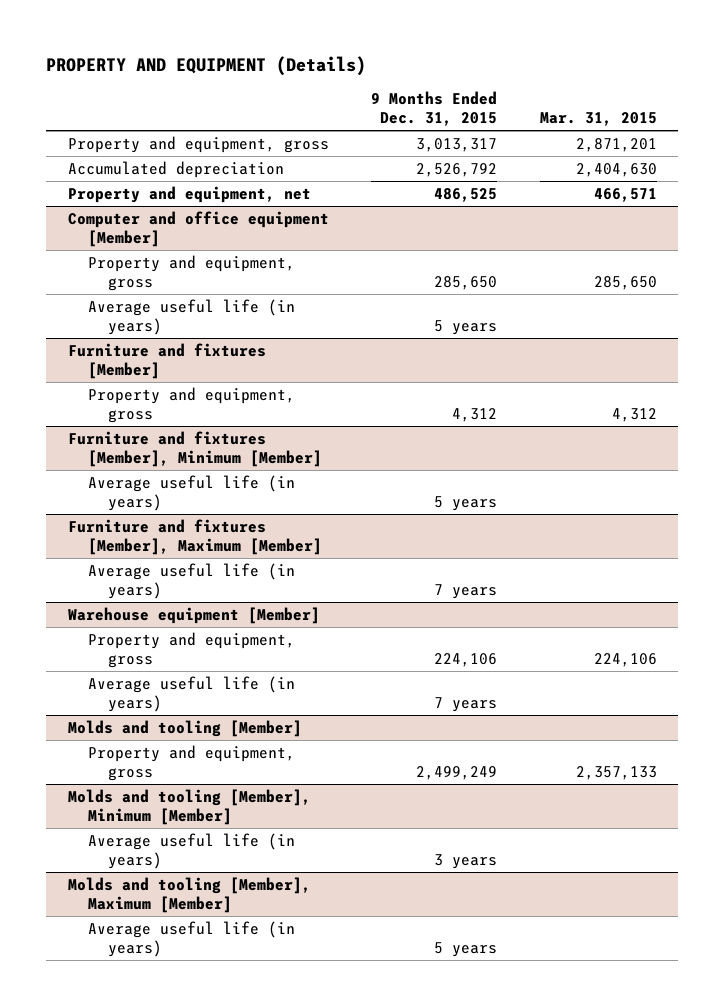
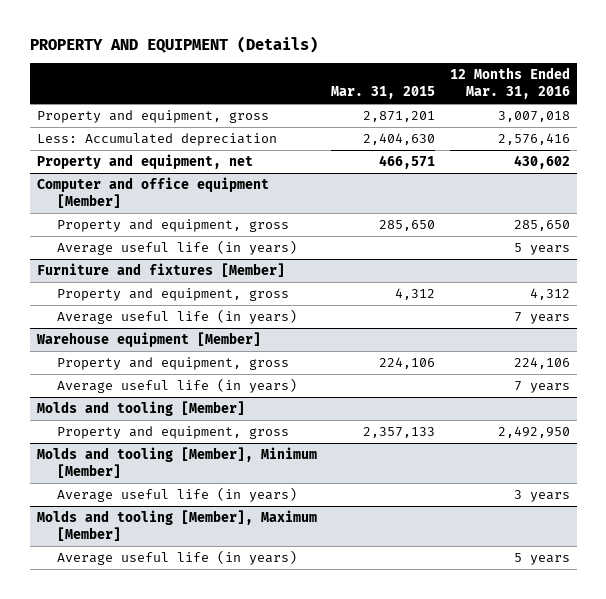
[371,91,498,127] 9 Months Ended Dec. 31, 2015 -> none
none -> [449,67,570,100] 12 Months Ended Mar. 31, 2016
[67,160,284,178] Accumulated depreciation -> [36,133,277,147] Less: Accumulated depreciation
[67,430,322,467] Furniture and fixtures [Member], Minimum [Member] -> none
[87,474,295,511] Average useful life (in years) -> none
[67,518,322,555] Furniture and fixtures [Member], Maximum [Member] -> none
[87,562,295,599] Average useful life (in years) -> none
none -> [56,309,297,325] Average useful life (in years)

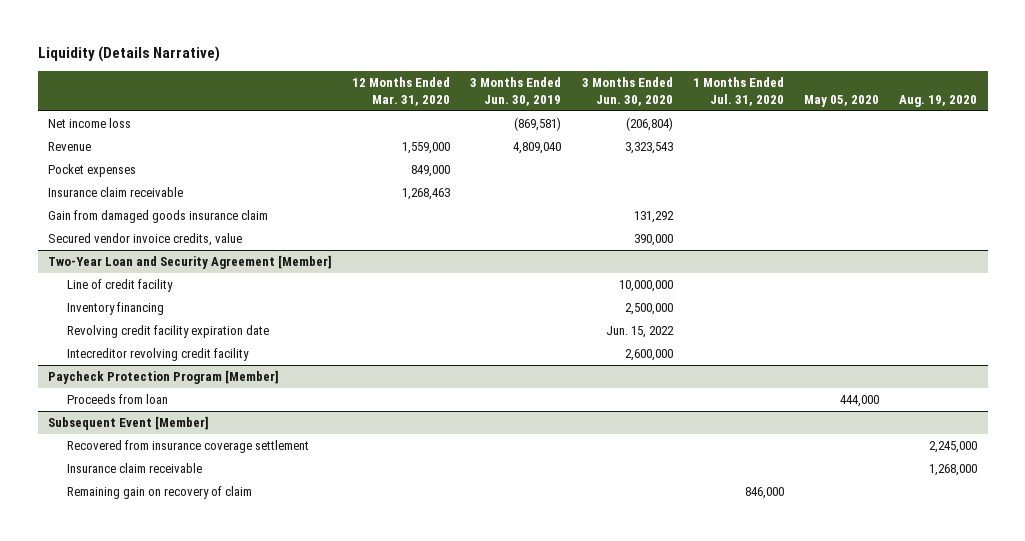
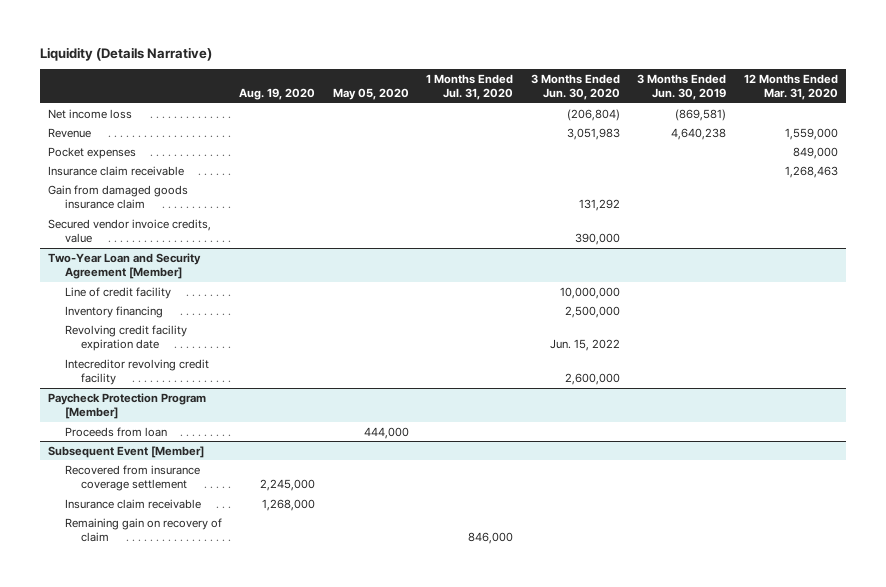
[513,142,562,155] 4,809,040 -> [671,127,727,140] 4,640,238
[624,142,673,155] 3,323,543 -> [566,127,620,140] 3,051,983

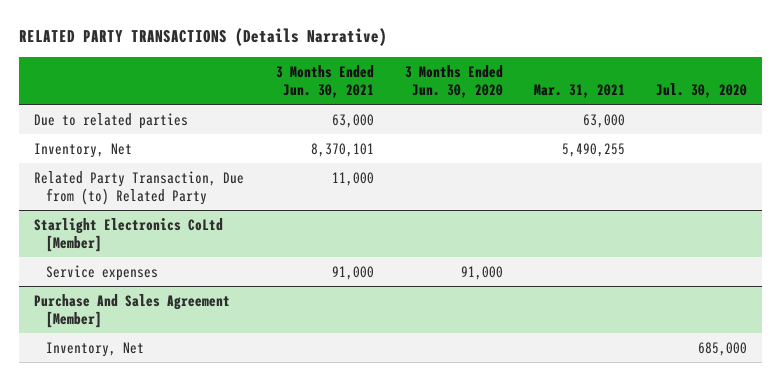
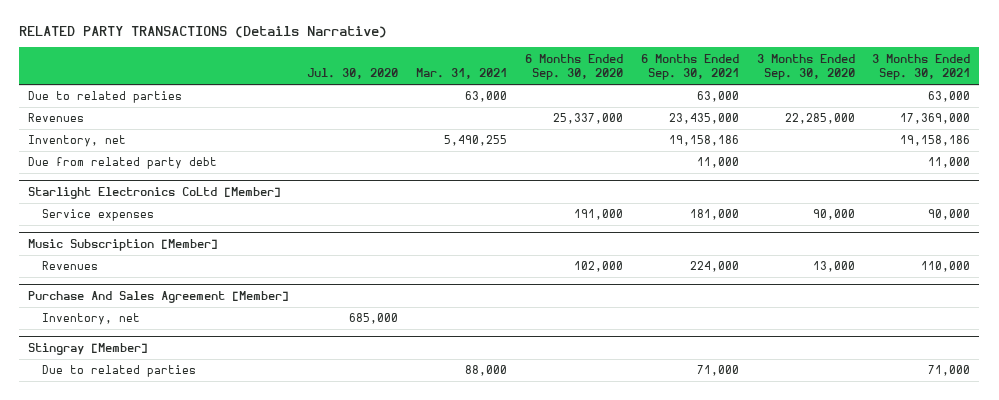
[275,64,374,98] 3 Months Ended Jun. 30, 2021 -> none
[404,64,503,98] 3 Months Ended Jun. 30, 2020 -> none
none -> [524,53,623,81] 6 Months Ended Sep. 30, 2020
none -> [640,53,739,81] 6 Months Ended Sep. 30, 2021
none -> [756,53,855,81] 3 Months Ended Sep. 30, 2020
none -> [872,53,971,81] 3 Months Ended Sep. 30, 2021
none -> [28,113,85,123] Revenues
[34,142,133,158] Inventory, Net -> [28,135,127,148] Inventory, net
[34,170,245,205] Related Party Transaction, Due from (to) Related Party -> [28,157,218,170] Due from related party debt
none -> [28,238,219,251] Music Subscription [Member]
none -> [41,261,98,271] Revenues
[46,341,145,357] Inventory, Net -> [41,313,140,326] Inventory, net
none -> [28,342,149,355] Stingray [Member]
none -> [41,365,196,378] Due to related parties

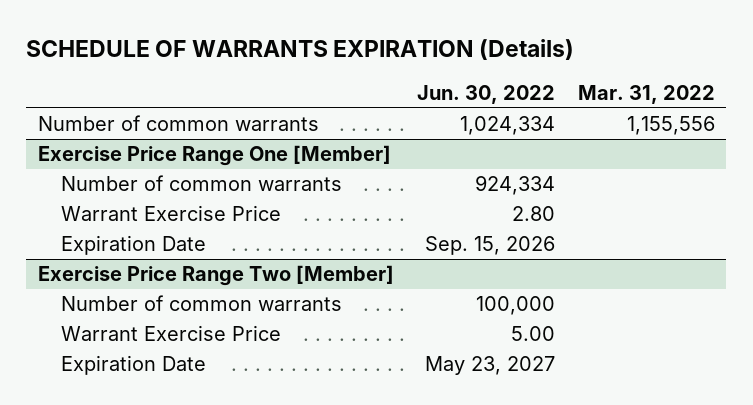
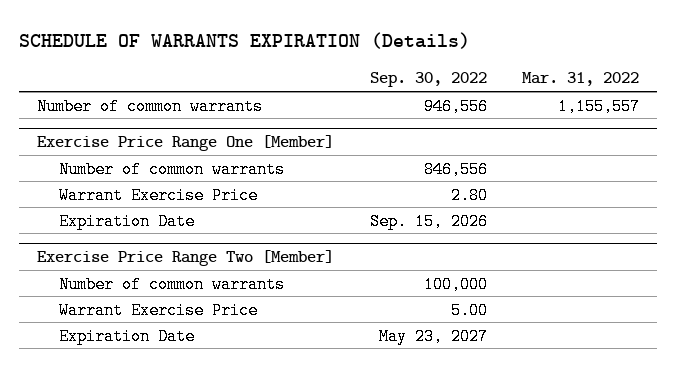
[416,84,555,104] Jun. 30, 2022 -> none
none -> [369,72,487,88] Sep. 30, 2022
[626,116,715,136] 1,155,556 -> [558,97,641,115] 1,155,557

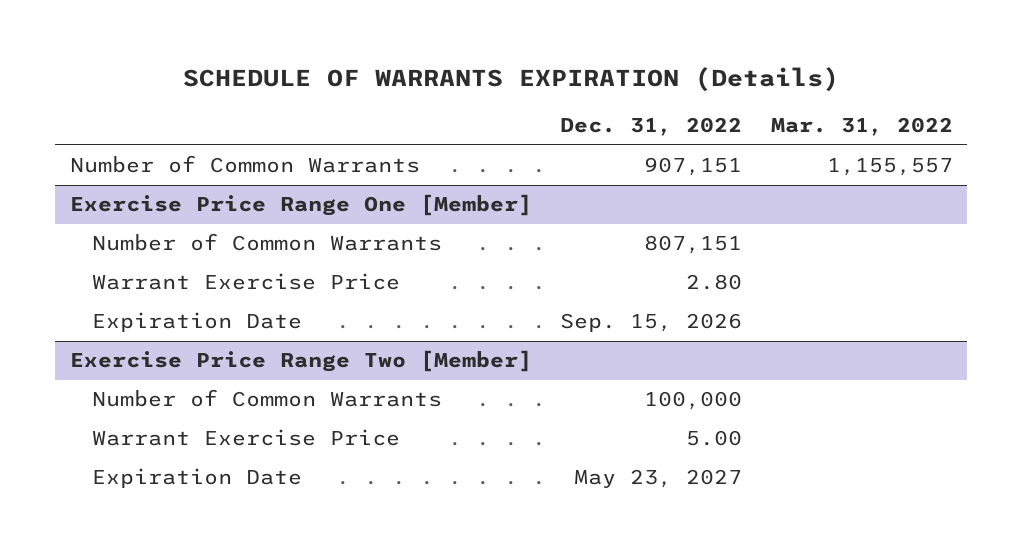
[369,72,487,88] Sep. 30, 2022 -> none
none -> [560,117,743,137] Dec. 31, 2022
[37,97,264,115] Number of common warrants -> [69,155,420,174] Number of Common Warrants
[59,160,286,178] Number of common warrants -> [91,233,442,252] Number of Common Warrants
[59,275,286,293] Number of common warrants -> [91,389,442,408] Number of Common Warrants

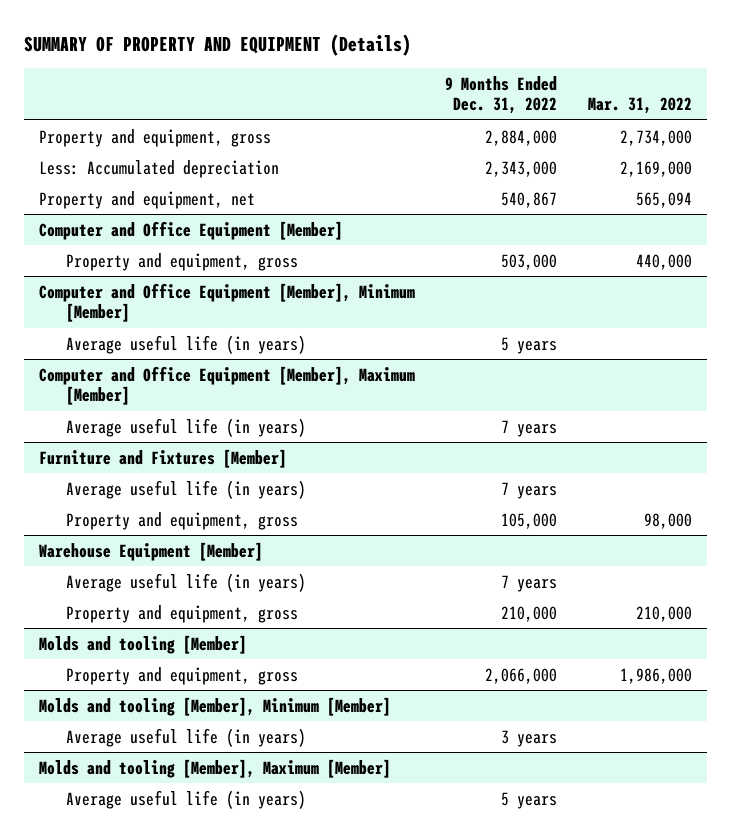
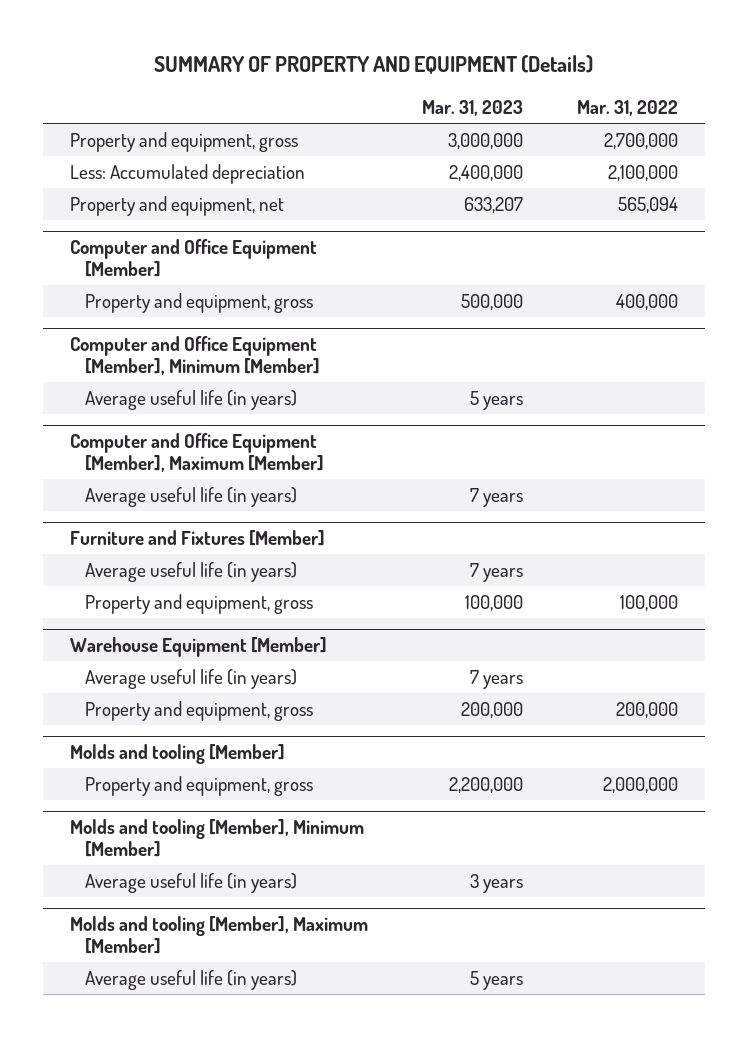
[445,75,558,115] 9 Months Ended Dec. 31, 2022 -> none
none -> [422,100,524,117] Mar. 31, 2023
[619,129,692,146] 2,734,000 -> [604,132,679,149] 2,700,000
[619,160,692,177] 2,169,000 -> [608,164,679,181] 2,100,000
[635,253,692,270] 440,000 -> [616,293,679,310] 400,000
[643,512,692,529] 98,000 -> [620,594,679,611] 100,000
[635,605,692,622] 210,000 -> [616,701,679,718] 200,000
[619,667,692,684] 1,986,000 -> [603,776,679,793] 2,000,000

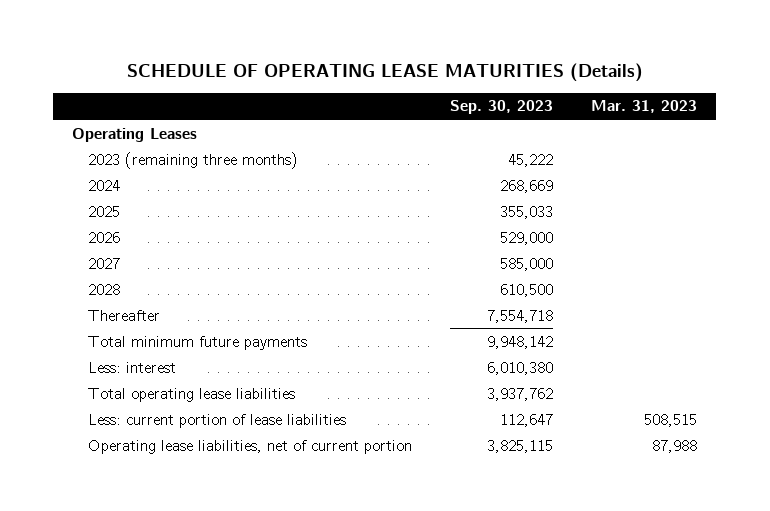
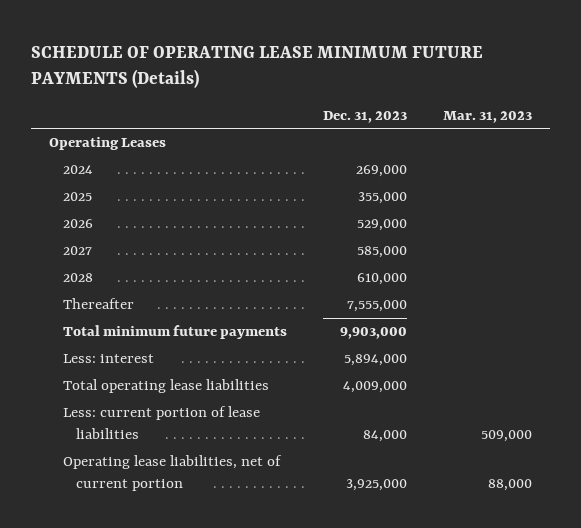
[126,63,643,83] SCHEDULE OF OPERATING LEASE MATURITIES (Details) -> [31,45,484,89] SCHEDULE OF OPERATING LEASE MINIMUM FUTURE PAYMENTS (Details)
[450,100,554,115] Sep. 30, 2023 -> none
none -> [322,110,407,123] Dec. 31, 2023
[88,151,299,169] 2023 (remaining three months) -> none
[644,413,698,427] 508,515 -> [481,430,533,443] 509,000
[652,439,698,453] 87,988 -> [488,479,533,492] 88,000

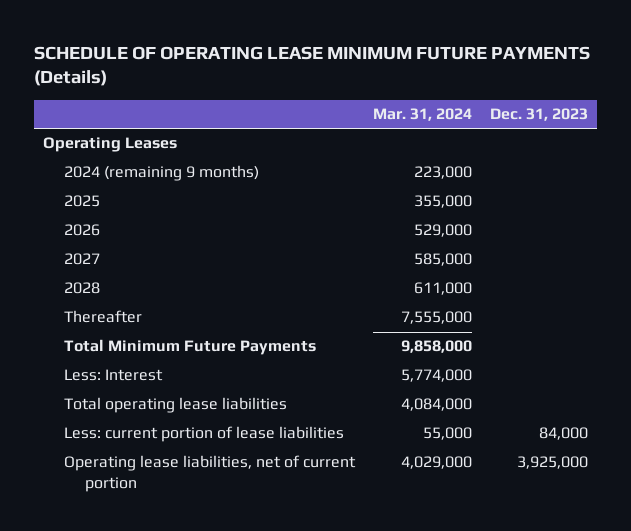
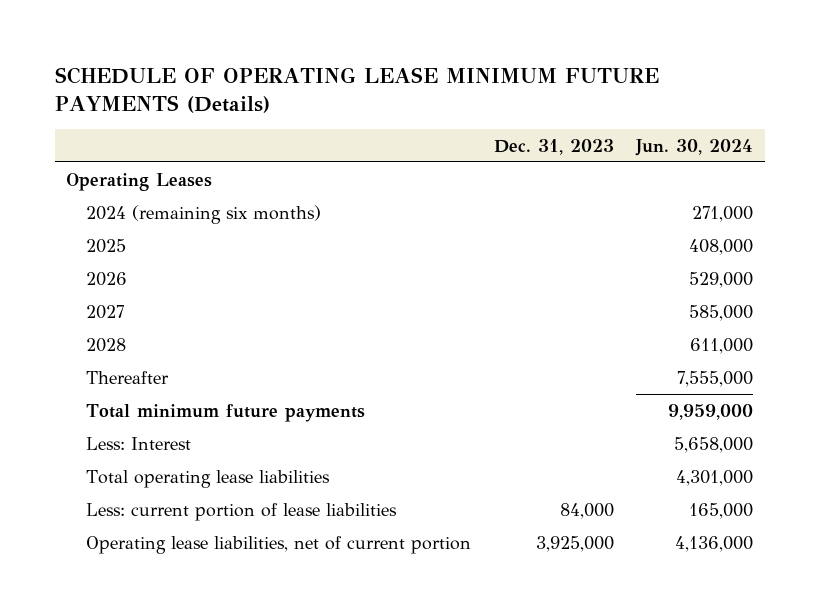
[372,108,472,122] Mar. 31, 2024 -> none
none -> [635,138,754,156] Jun. 30, 2024
[63,165,259,182] 2024 (remaining 9 months) -> [85,204,321,224] 2024 (remaining six months)
[63,339,316,356] Total Minimum Future Payments -> [85,403,365,422] Total minimum future payments

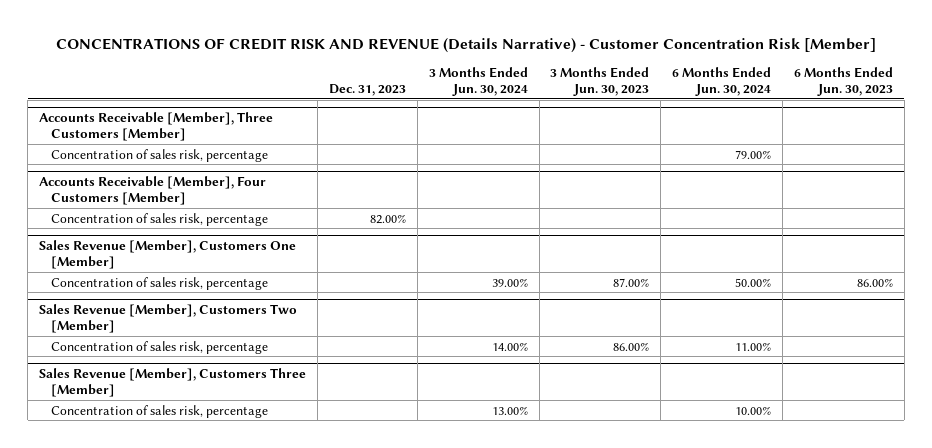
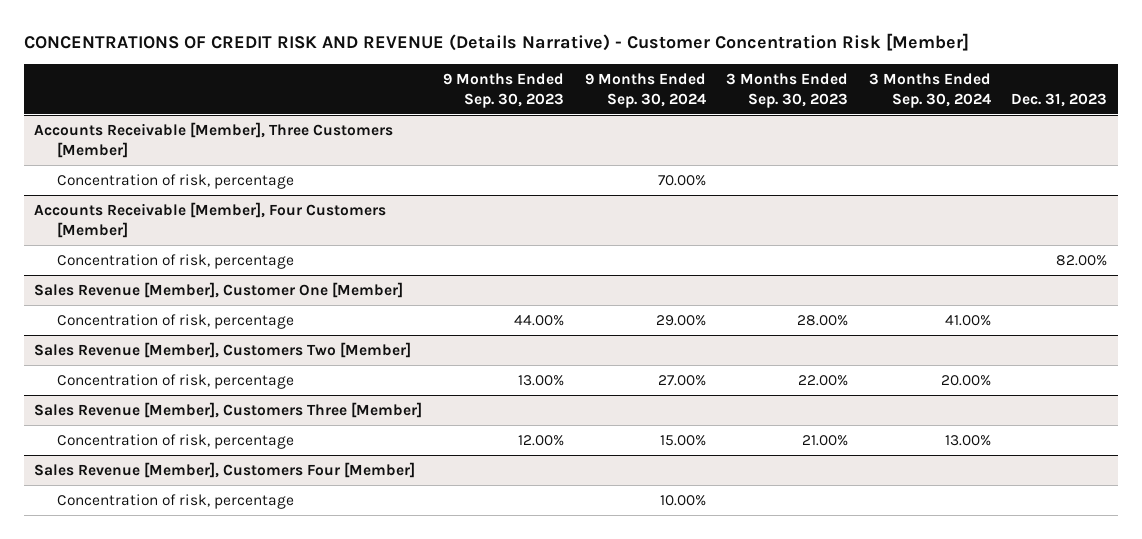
[428,66,528,96] 3 Months Ended Jun. 30, 2024 -> none
[550,66,650,96] 3 Months Ended Jun. 30, 2023 -> none
[672,66,772,96] 6 Months Ended Jun. 30, 2024 -> none
[793,66,893,96] 6 Months Ended Jun. 30, 2023 -> none
none -> [442,72,564,108] 9 Months Ended Sep. 30, 2023
none -> [584,72,706,108] 9 Months Ended Sep. 30, 2024
none -> [726,72,849,108] 3 Months Ended Sep. 30, 2023
none -> [868,72,991,108] 3 Months Ended Sep. 30, 2024
[50,148,268,162] Concentration of sales risk, percentage -> [56,174,294,190] Concentration of risk, percentage
[50,212,268,226] Concentration of sales risk, percentage -> [56,254,294,270] Concentration of risk, percentage
[39,240,297,270] Sales Revenue [Member], Customers One [Member] -> [34,282,404,299] Sales Revenue [Member], Customer One [Member]
[50,276,268,290] Concentration of sales risk, percentage -> [56,314,294,330] Concentration of risk, percentage
[50,340,268,354] Concentration of sales risk, percentage -> [56,374,294,390] Concentration of risk, percentage
[50,404,268,418] Concentration of sales risk, percentage -> [56,434,294,450] Concentration of risk, percentage
none -> [34,462,416,479] Sales Revenue [Member], Customers Four [Member]
none -> [56,494,294,510] Concentration of risk, percentage

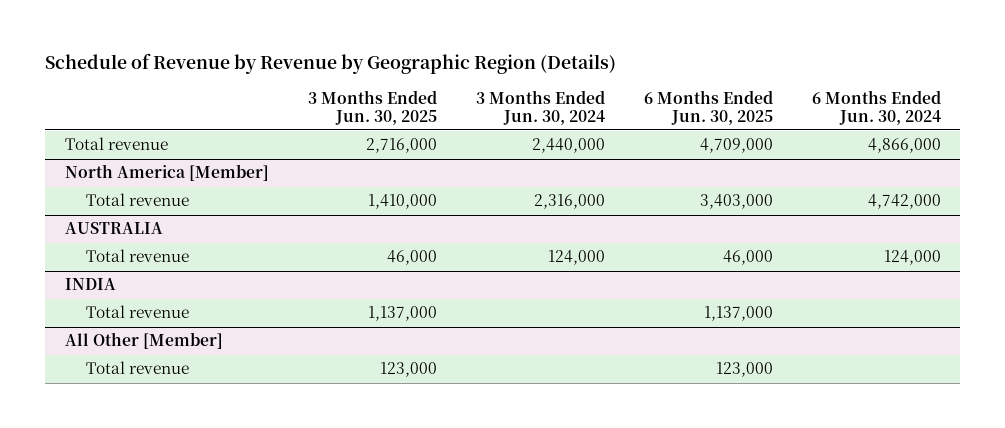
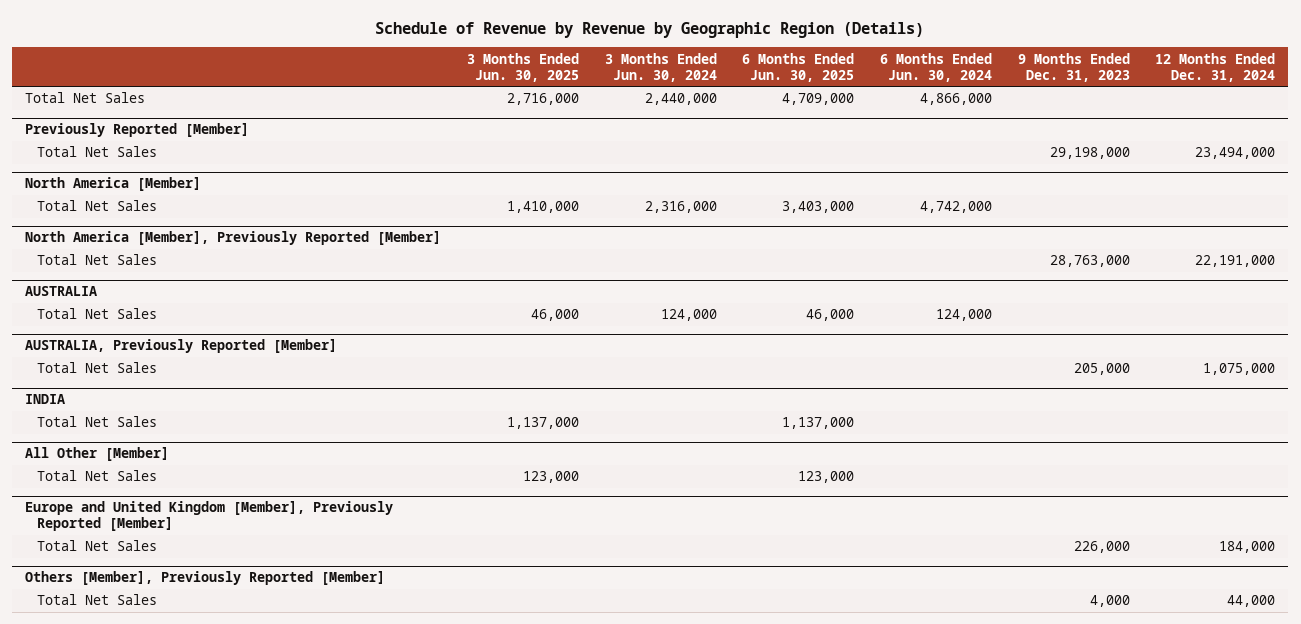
none -> [1017,52,1130,82] 9 Months Ended Dec. 31, 2023
none -> [1155,52,1276,82] 12 Months Ended Dec. 31, 2024
[64,137,168,151] Total revenue -> [25,92,146,104] Total Net Sales
none -> [25,123,250,138] Previously Reported [Member]
none -> [37,146,158,158] Total Net Sales
[86,193,190,207] Total revenue -> [37,200,158,212] Total Net Sales
none -> [25,231,442,246] North America [Member], Previously Reported [Member]
none -> [37,254,158,266] Total Net Sales
[86,249,190,263] Total revenue -> [37,308,158,320] Total Net Sales
none -> [25,339,338,354] AUSTRALIA, Previously Reported [Member]
none -> [37,362,158,374] Total Net Sales
[86,305,190,319] Total revenue -> [37,416,158,428] Total Net Sales
[86,361,190,375] Total revenue -> [37,470,158,482] Total Net Sales
none -> [25,501,394,532] Europe and United Kingdom [Member], Previously Reported [Member]
none -> [37,540,158,552] Total Net Sales
none -> [25,571,386,586] Others [Member], Previously Reported [Member]
none -> [37,594,158,606] Total Net Sales

